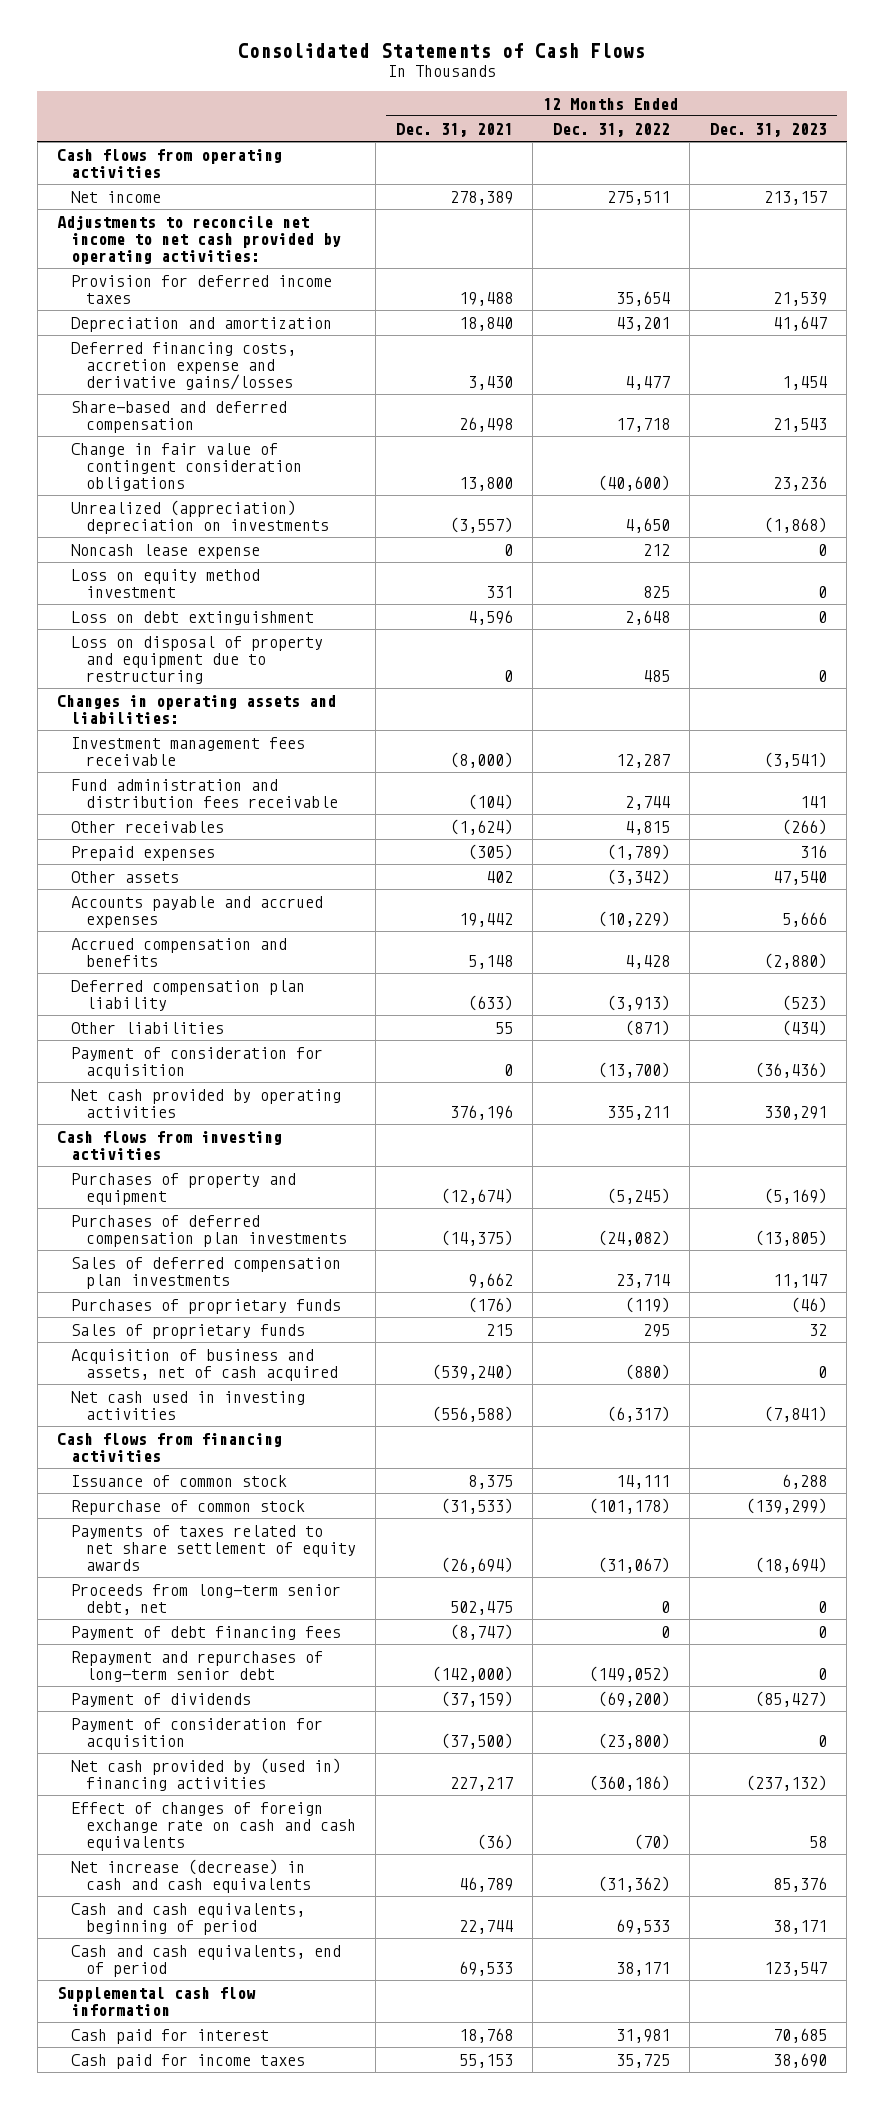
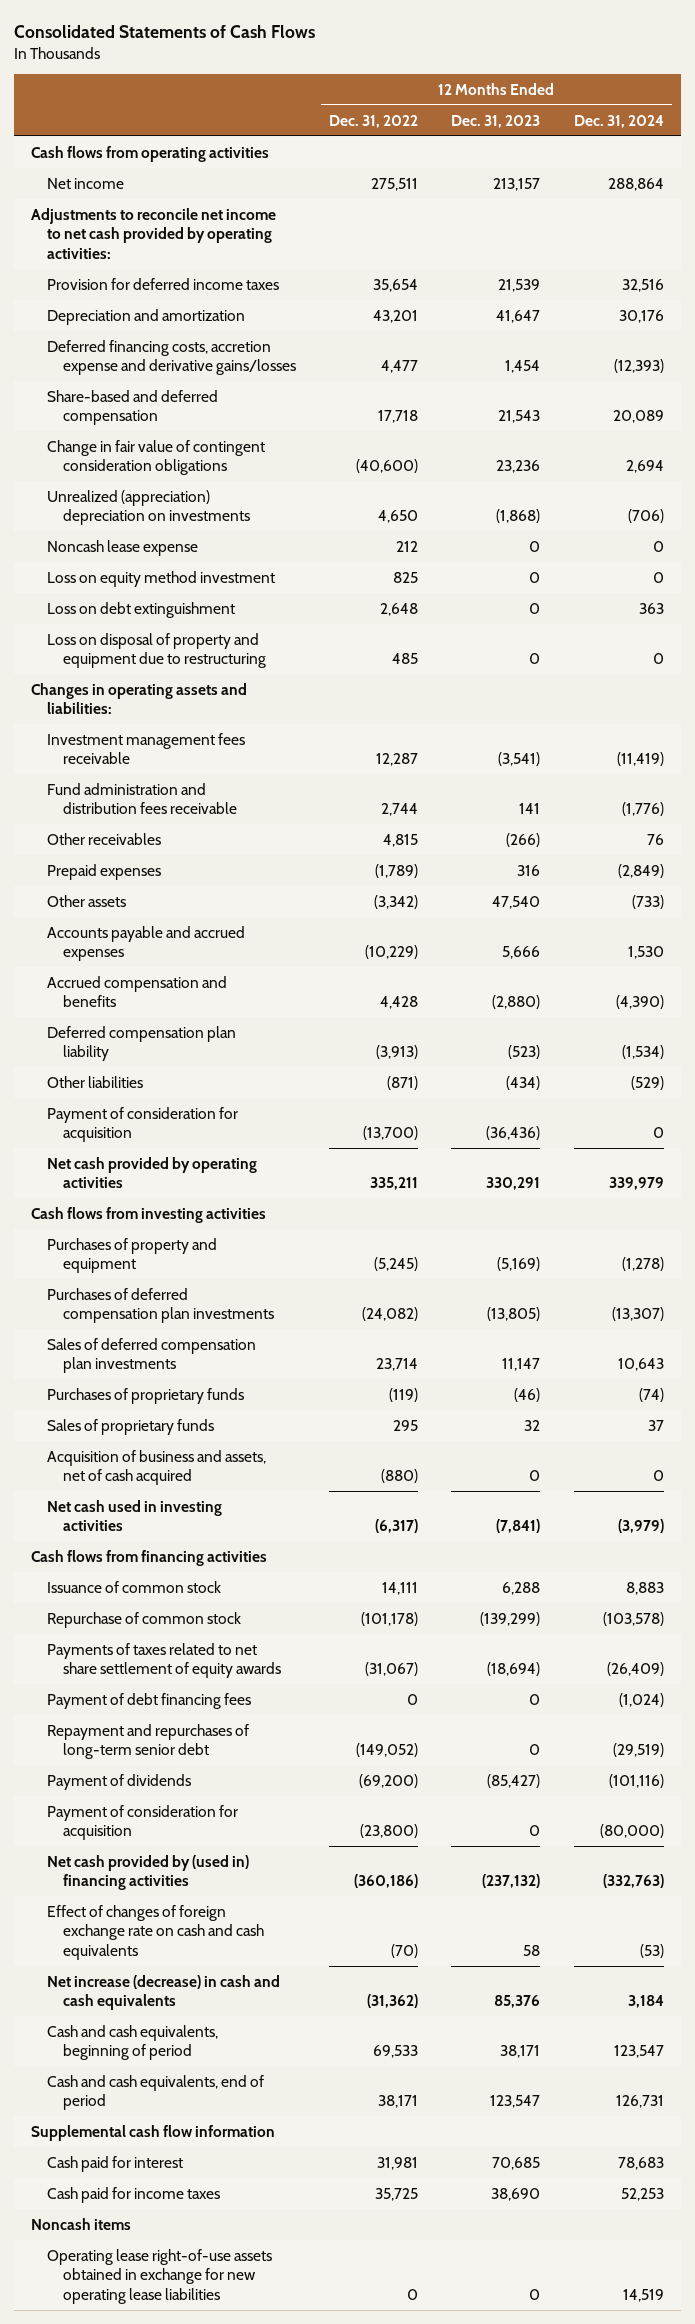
[395,122,513,137] Dec. 31, 2021 -> none
none -> [573,114,664,128] Dec. 31, 2024
[71,1583,342,1616] Proceeds from long-term senior debt, net -> none
none -> [31,2217,132,2230] Noncash items
none -> [46,2248,272,2304] Operating lease right-of-use assets obtained in exchange for new operating lease liabilities

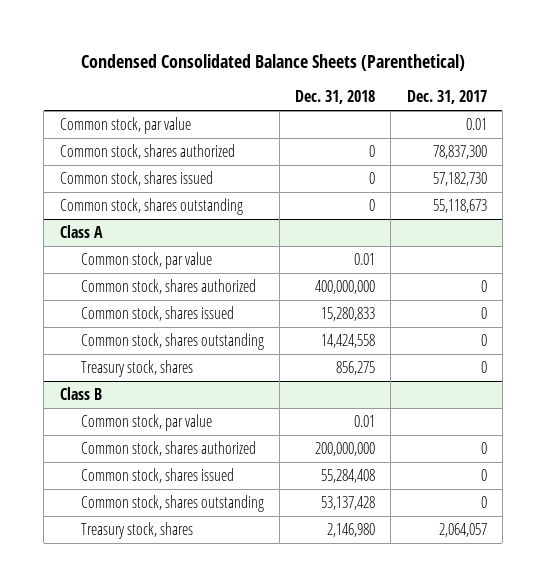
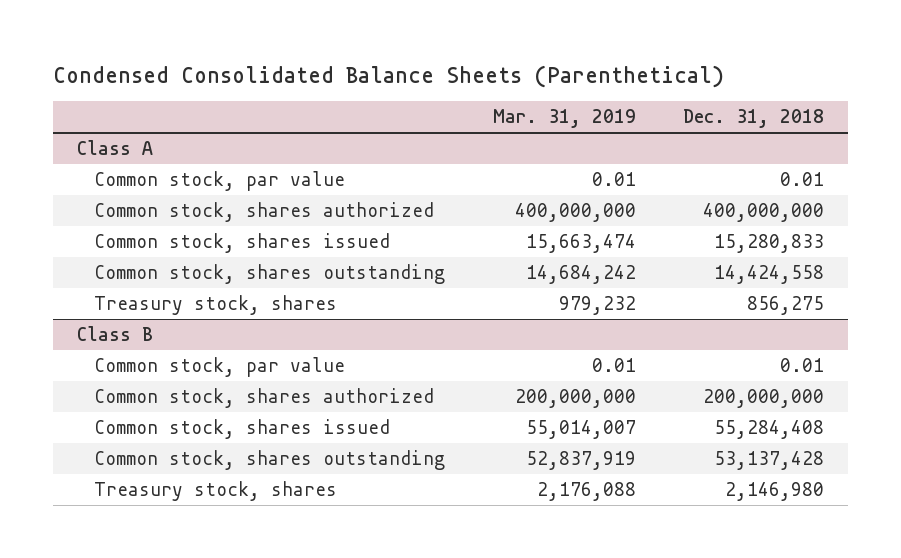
[406,90,487,105] Dec. 31, 2017 -> none
none -> [492,109,636,129] Mar. 31, 2019
[59,116,191,134] Common stock, par value -> none
[59,143,235,159] Common stock, shares authorized -> none
[59,170,213,186] Common stock, shares issued -> none
[59,197,243,215] Common stock, shares outstanding -> none

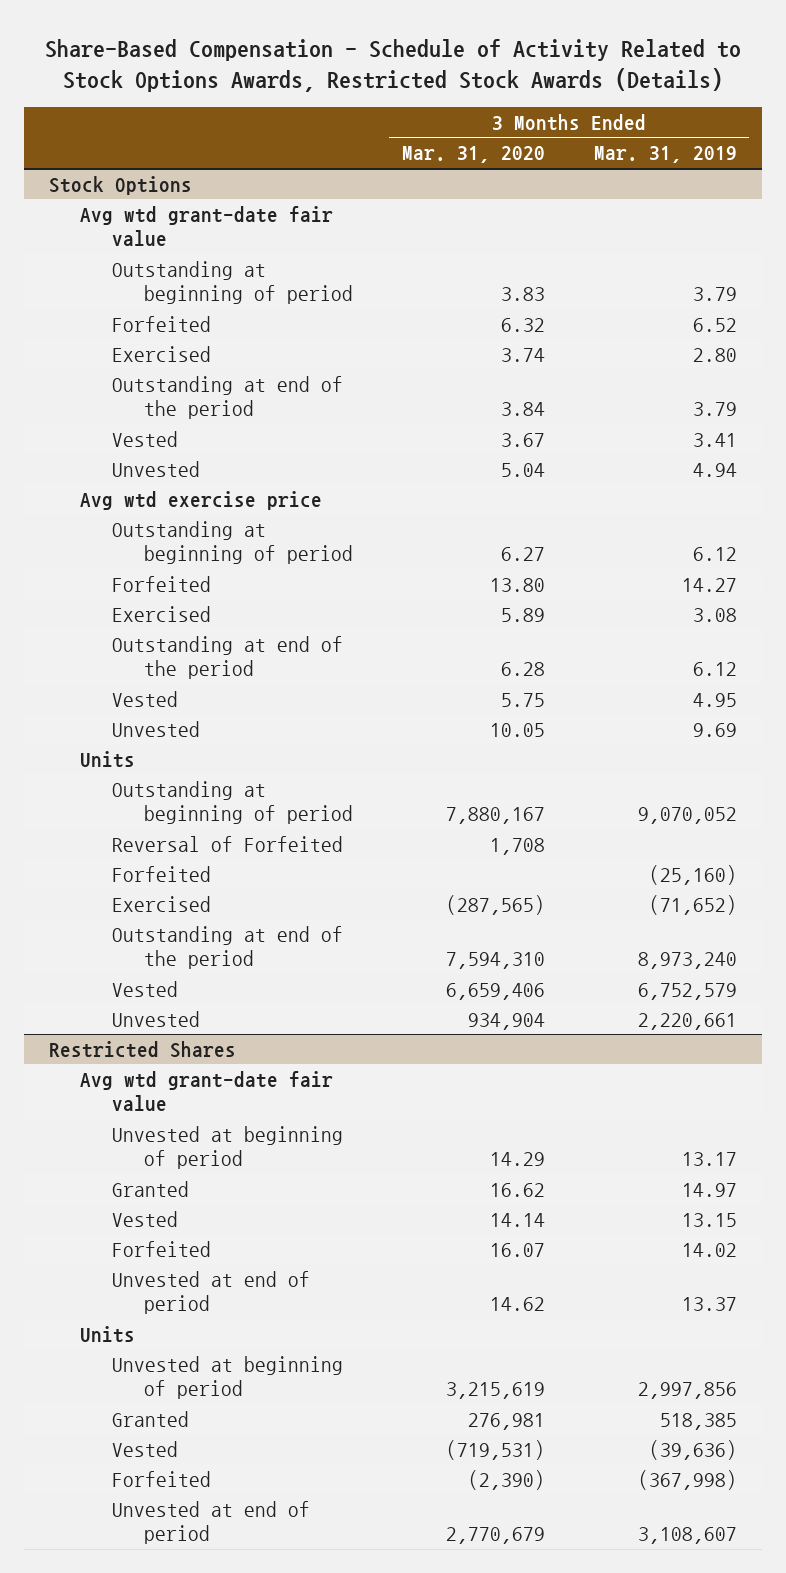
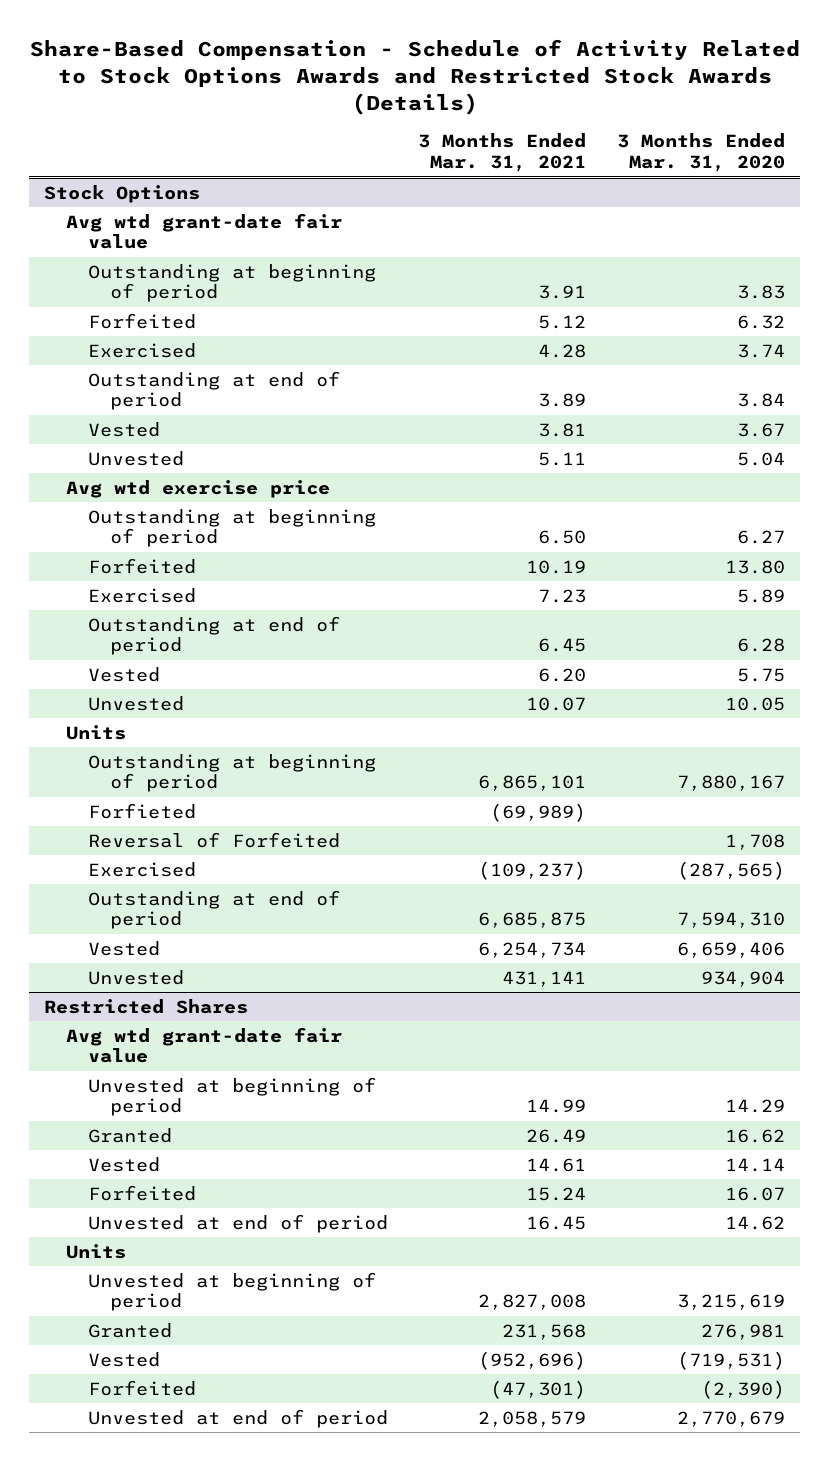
[44,38,741,93] Share-Based Compensation - Schedule of Activity Related to Stock Options Awards, Restricted Stock Awards (Details) -> [29,38,800,115] Share-Based Compensation - Schedule of Activity Related to Stock Options Awards and Restricted Stock Awards (Details)
[593,146,737,164] Mar. 31, 2019 -> none
none -> [418,133,587,173] 3 Months Ended Mar. 31, 2021
[111,375,343,420] Outstanding at end of the period -> [87,370,340,411] Outstanding at end of period
[111,635,343,680] Outstanding at end of the period -> [87,615,340,656] Outstanding at end of period
none -> [87,802,196,819] Forfieted
[111,865,211,882] Forfeited -> none
[111,925,343,970] Outstanding at end of the period -> [87,889,340,930] Outstanding at end of period

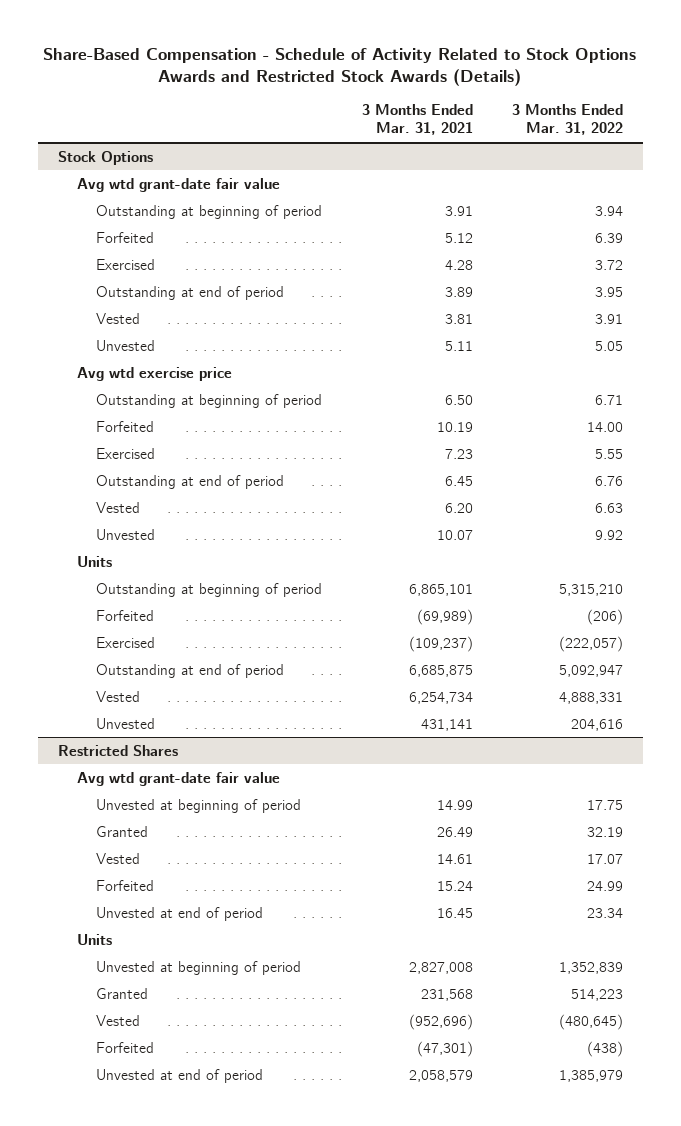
[616,133,785,173] 3 Months Ended Mar. 31, 2020 -> none
none -> [512,104,624,136] 3 Months Ended Mar. 31, 2022
[87,831,340,848] Reversal of Forfeited -> none
[87,802,196,819] Forfieted -> [96,609,155,621] Forfeited

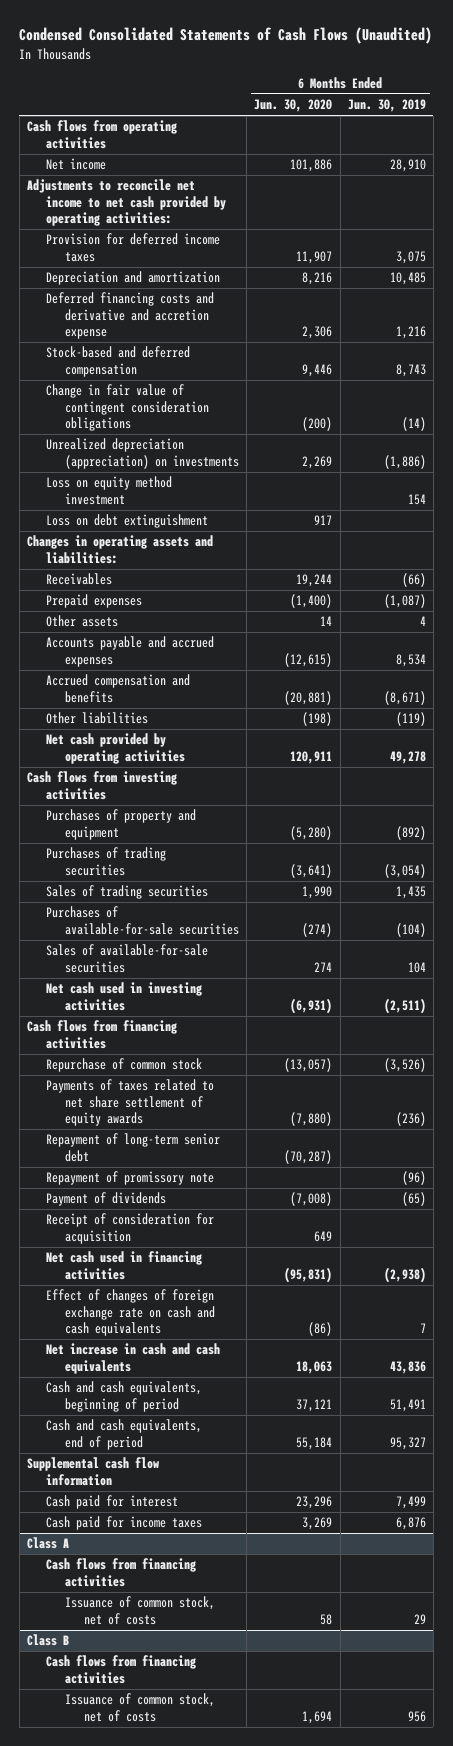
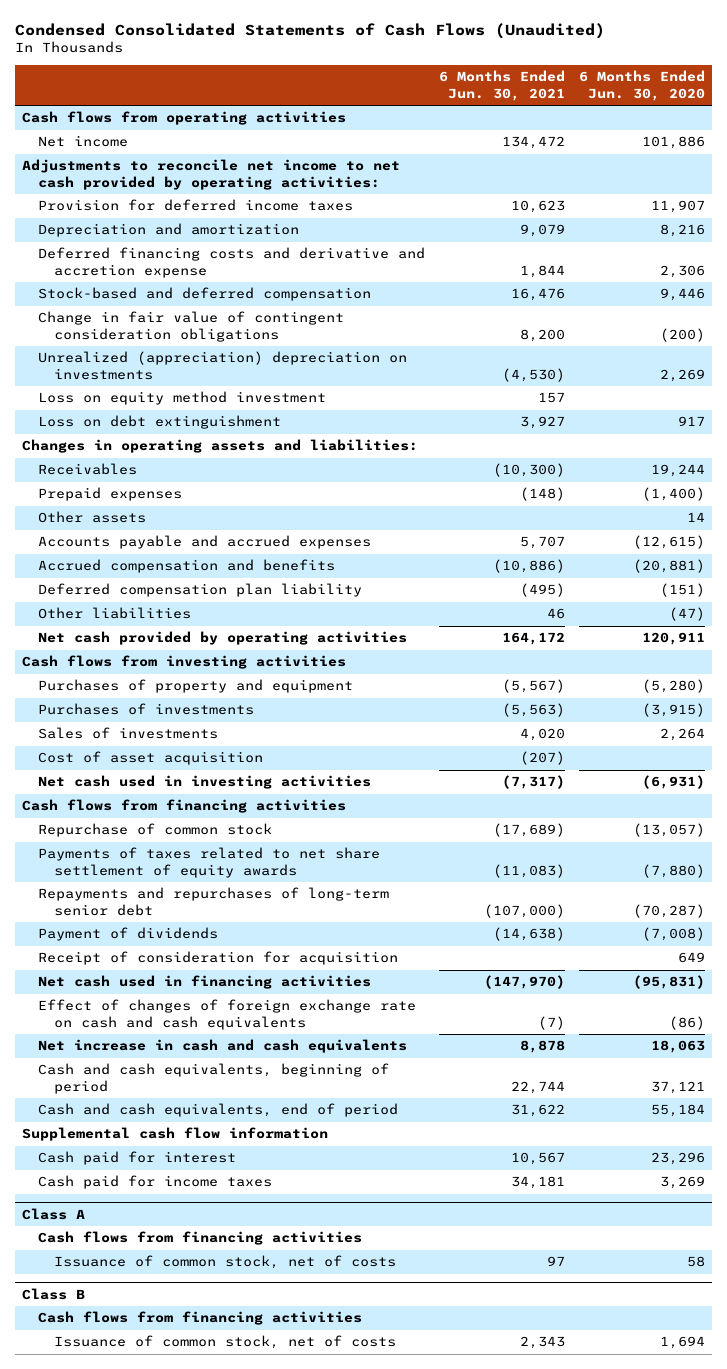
[347,99,426,113] Jun. 30, 2019 -> none
none -> [439,70,566,101] 6 Months Ended Jun. 30, 2021
[45,438,240,469] Unrealized depreciation (appreciation) on investments -> [38,351,408,380] Unrealized (appreciation) depreciation on investments
none -> [38,583,363,598] Deferred compensation plan liability
[302,712,333,727] (198) -> [669,607,706,622] (47)
[45,885,208,900] Sales of trading securities -> none
[45,906,240,935] Purchases of available-for-sale securities -> none
[45,847,166,876] Purchases of trading securities -> [38,703,255,716] Purchases of investments
[290,863,333,878] (3,641) -> [642,703,706,718] (3,915)
[45,944,208,973] Sales of available-for-sale securities -> [38,727,219,740] Sales of investments
[314,961,333,972] 274 -> [660,728,706,742] 2,264
none -> [38,751,264,766] Cost of asset acquisition
[45,1171,214,1186] Repayment of promissory note -> none
[45,1133,220,1162] Repayment of long-term senior debt -> [38,887,390,916] Repayments and repurchases of long-term senior debt

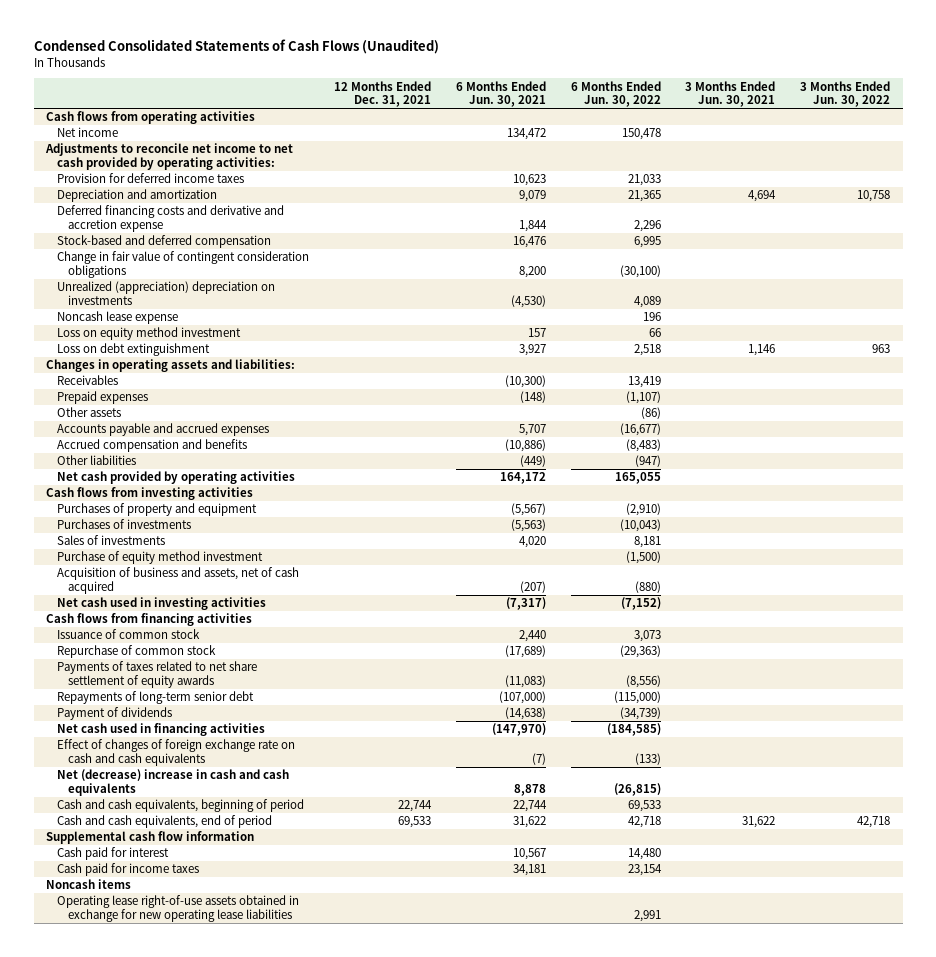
[579,70,706,101] 6 Months Ended Jun. 30, 2020 -> none
none -> [333,80,431,108] 12 Months Ended Dec. 31, 2021
none -> [570,80,661,108] 6 Months Ended Jun. 30, 2022
none -> [685,80,776,108] 3 Months Ended Jun. 30, 2021
none -> [800,80,891,108] 3 Months Ended Jun. 30, 2022
none -> [57,311,179,325] Noncash lease expense
[38,583,363,598] Deferred compensation plan liability -> none
[547,608,566,620] 46 -> [519,455,546,468] (449)
[38,751,264,766] Cost of asset acquisition -> none
none -> [57,551,264,565] Purchase of equity method investment
none -> [57,567,300,594] Acquisition of business and assets, net of cash acquired
none -> [57,629,201,640] Issuance of common stock
[38,887,390,916] Repayments and repurchases of long-term senior debt -> [57,691,255,705] Repayments of long-term senior debt
[38,951,399,966] Receipt of consideration for acquisition -> none
[38,1039,408,1054] Net increase in cash and cash equivalents -> [57,769,290,796] Net (decrease) increase in cash and cash equivalents
[22,1207,86,1220] Class A -> none
[38,1231,363,1246] Cash flows from financing activities -> none
[54,1255,397,1270] Issuance of common stock, net of costs -> none
[22,1287,86,1300] Class B -> none
[38,1311,363,1326] Cash flows from financing activities -> none
[54,1335,397,1350] Issuance of common stock, net of costs -> none
none -> [46,879,132,890] Noncash items
none -> [57,895,300,922] Operating lease right-of-use assets obtained in exchange for new operating lease liabilities

